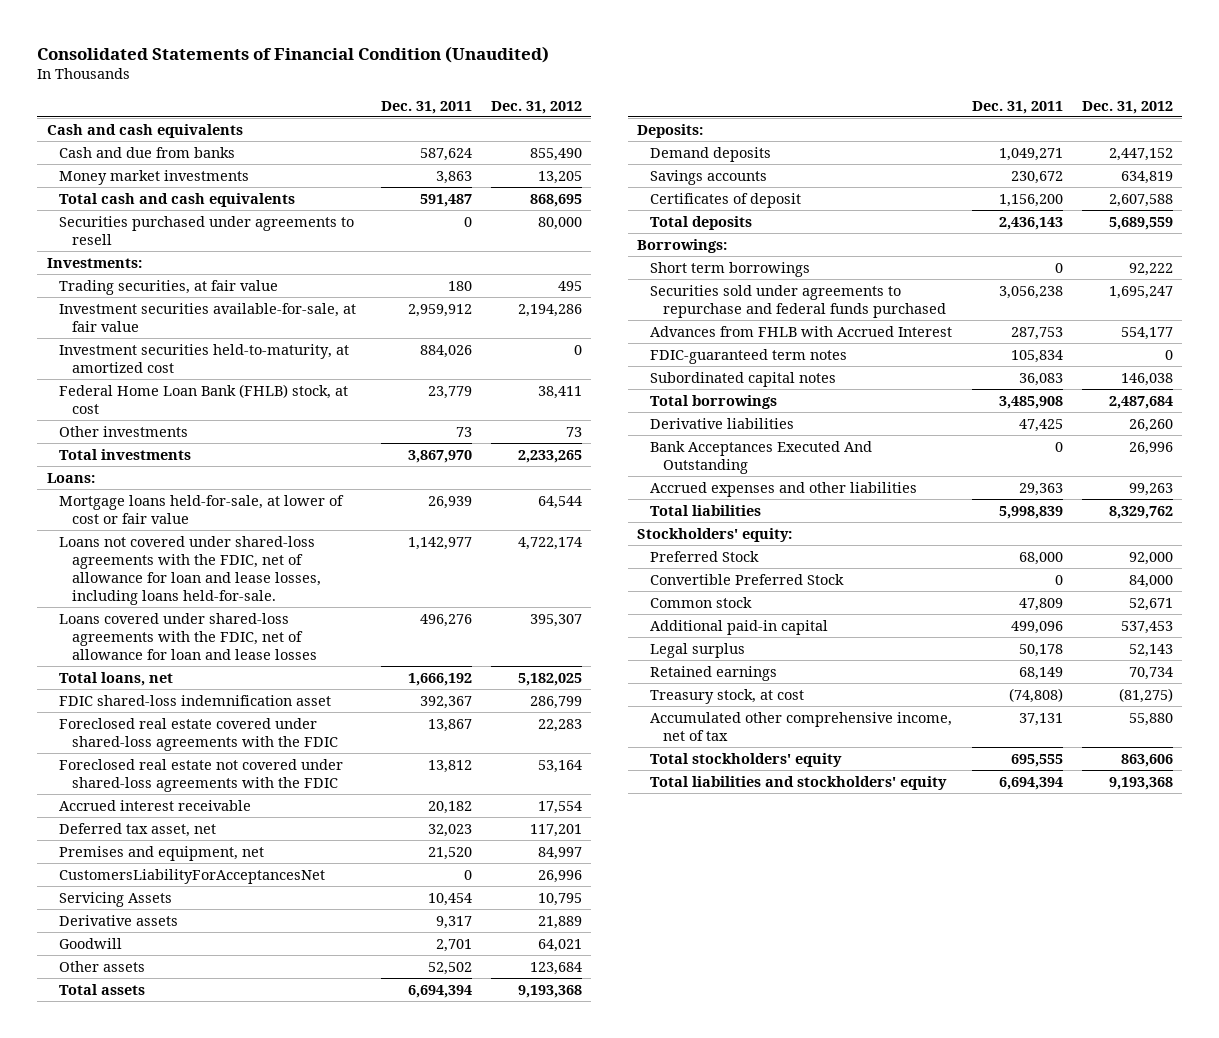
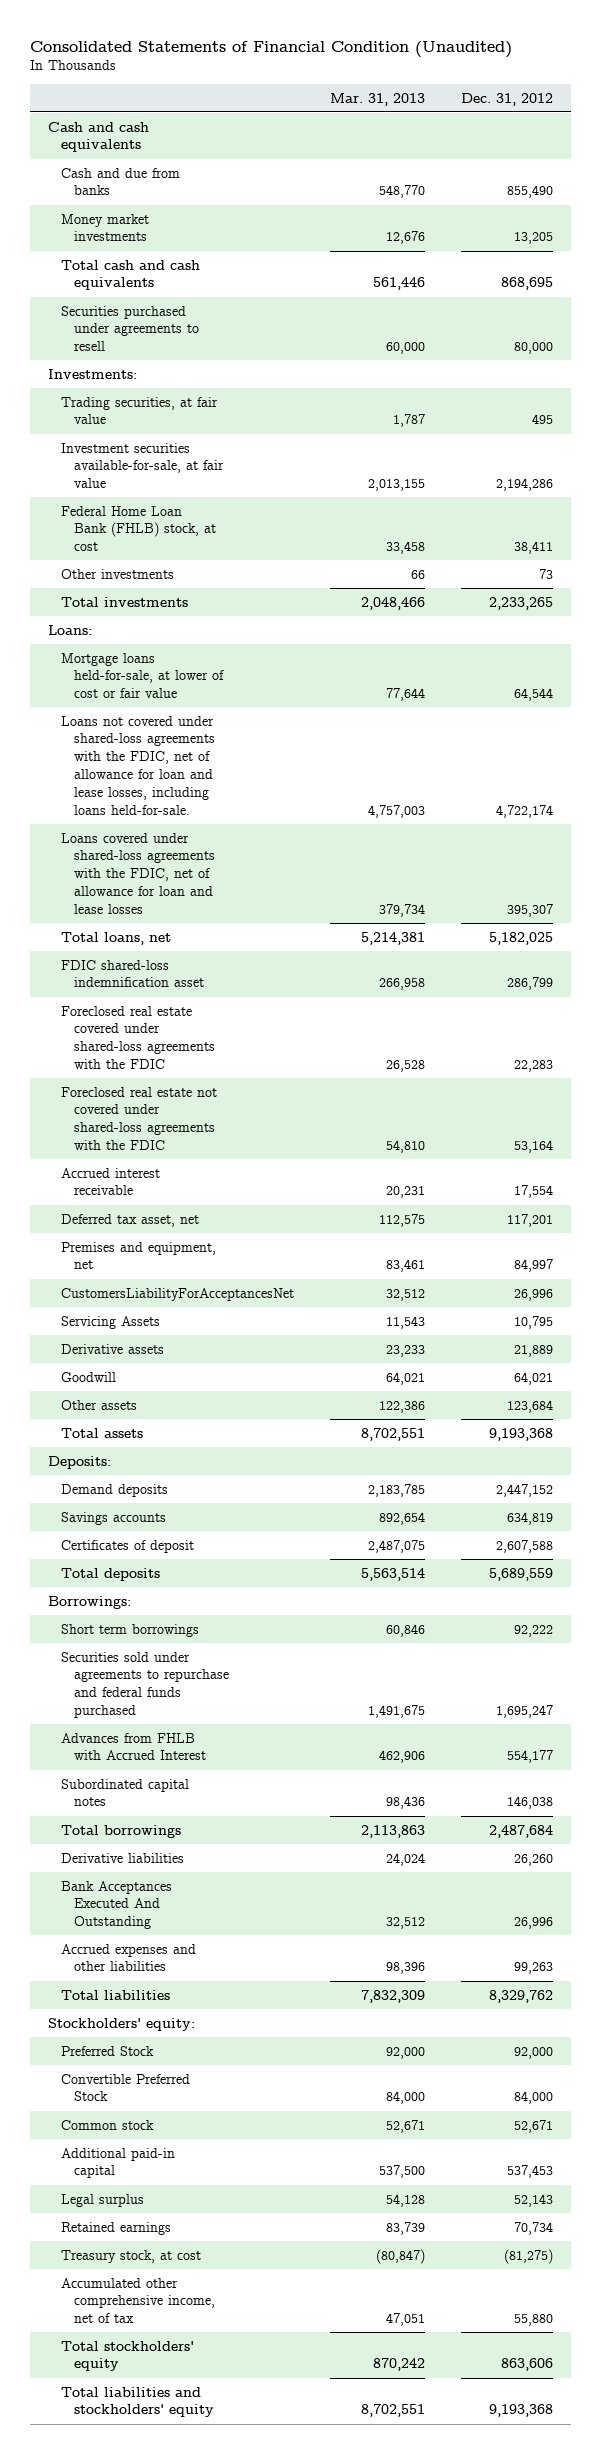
[380,100,472,114] Dec. 31, 2011 -> none
none -> [330,92,426,106] Mar. 31, 2013
[59,343,350,373] Investment securities held-to-maturity, at amortized cost -> none
[650,348,848,364] FDIC-guaranteed term notes -> none

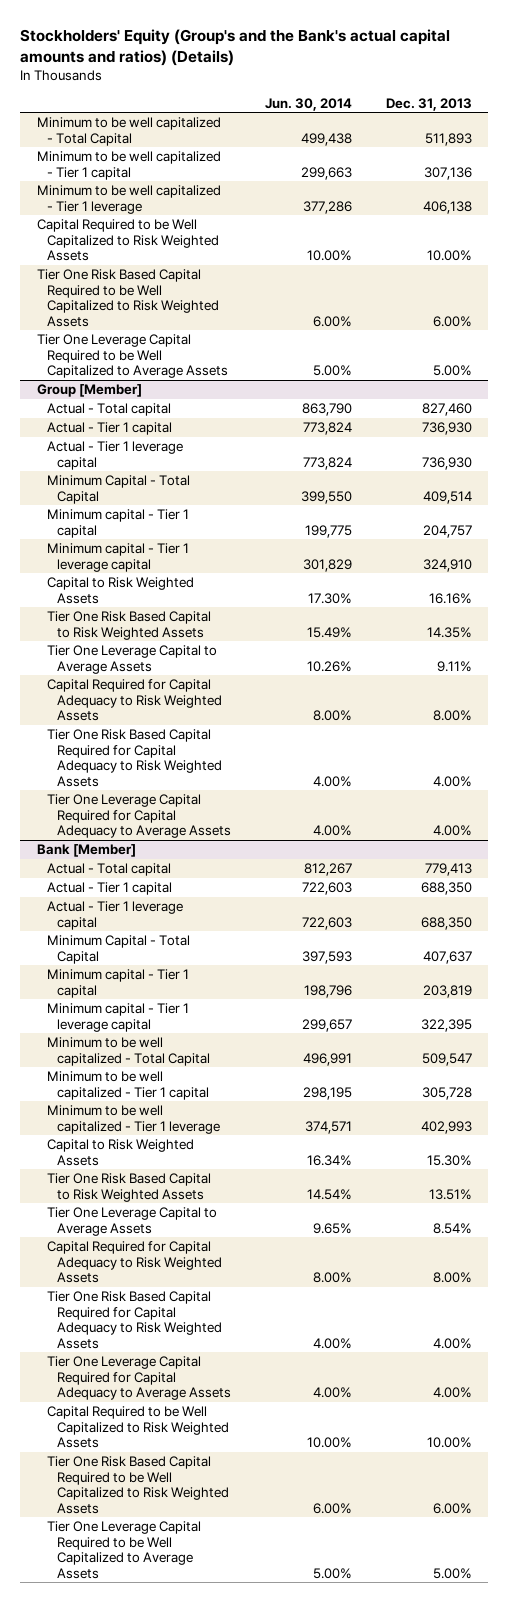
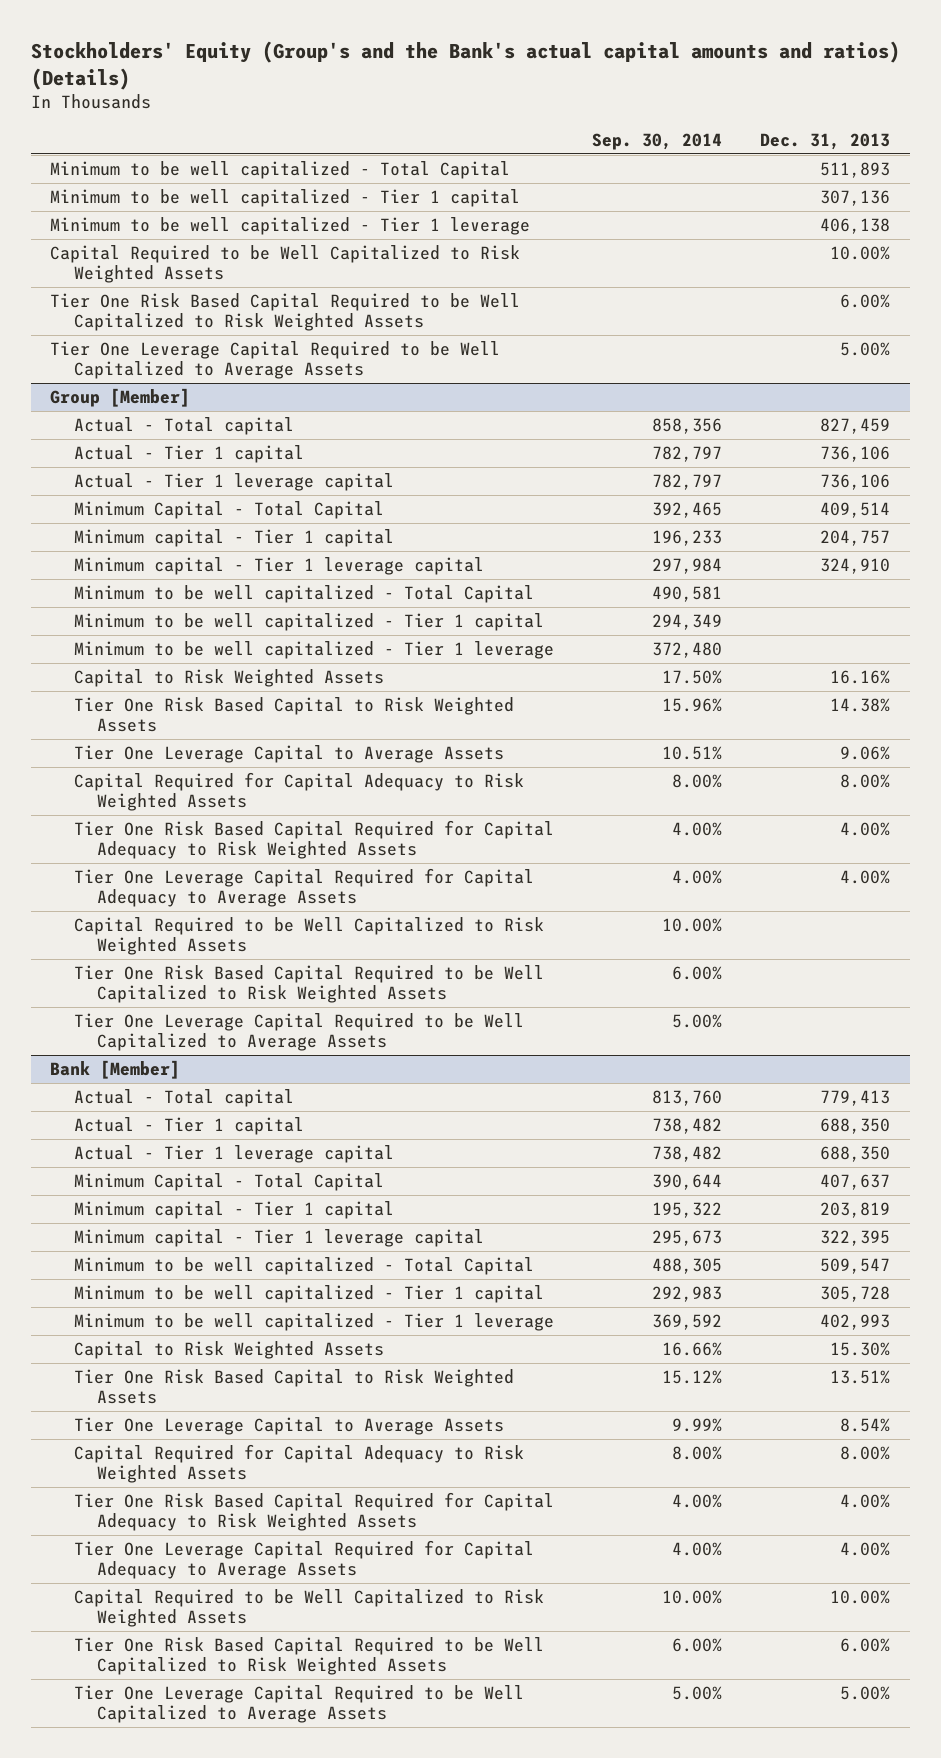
[264,97,352,111] Jun. 30, 2014 -> none
none -> [592,132,723,150] Sep. 30, 2014
[421,403,472,417] 827,460 -> [820,417,891,434] 827,459
[421,422,472,436] 736,930 -> [820,445,891,462] 736,106
[421,456,472,470] 736,930 -> [820,473,891,490] 736,106
none -> [73,584,534,603] Minimum to be well capitalized - Total Capital
none -> [73,612,544,631] Minimum to be well capitalized - Tier 1 capital
none -> [73,640,554,659] Minimum to be well capitalized - Tier 1 leverage
[426,626,472,638] 14.35% -> [830,697,891,712] 14.38%
[436,660,472,672] 9.11% -> [840,745,891,760] 9.06%
none -> [73,916,544,956] Capital Required to be Well Capitalized to Risk Weighted Assets
none -> [73,964,544,1004] Tier One Risk Based Capital Required to be Well Capitalized to Risk Weighted Assets
none -> [73,1012,524,1052] Tier One Leverage Capital Required to be Well Capitalized to Average Assets

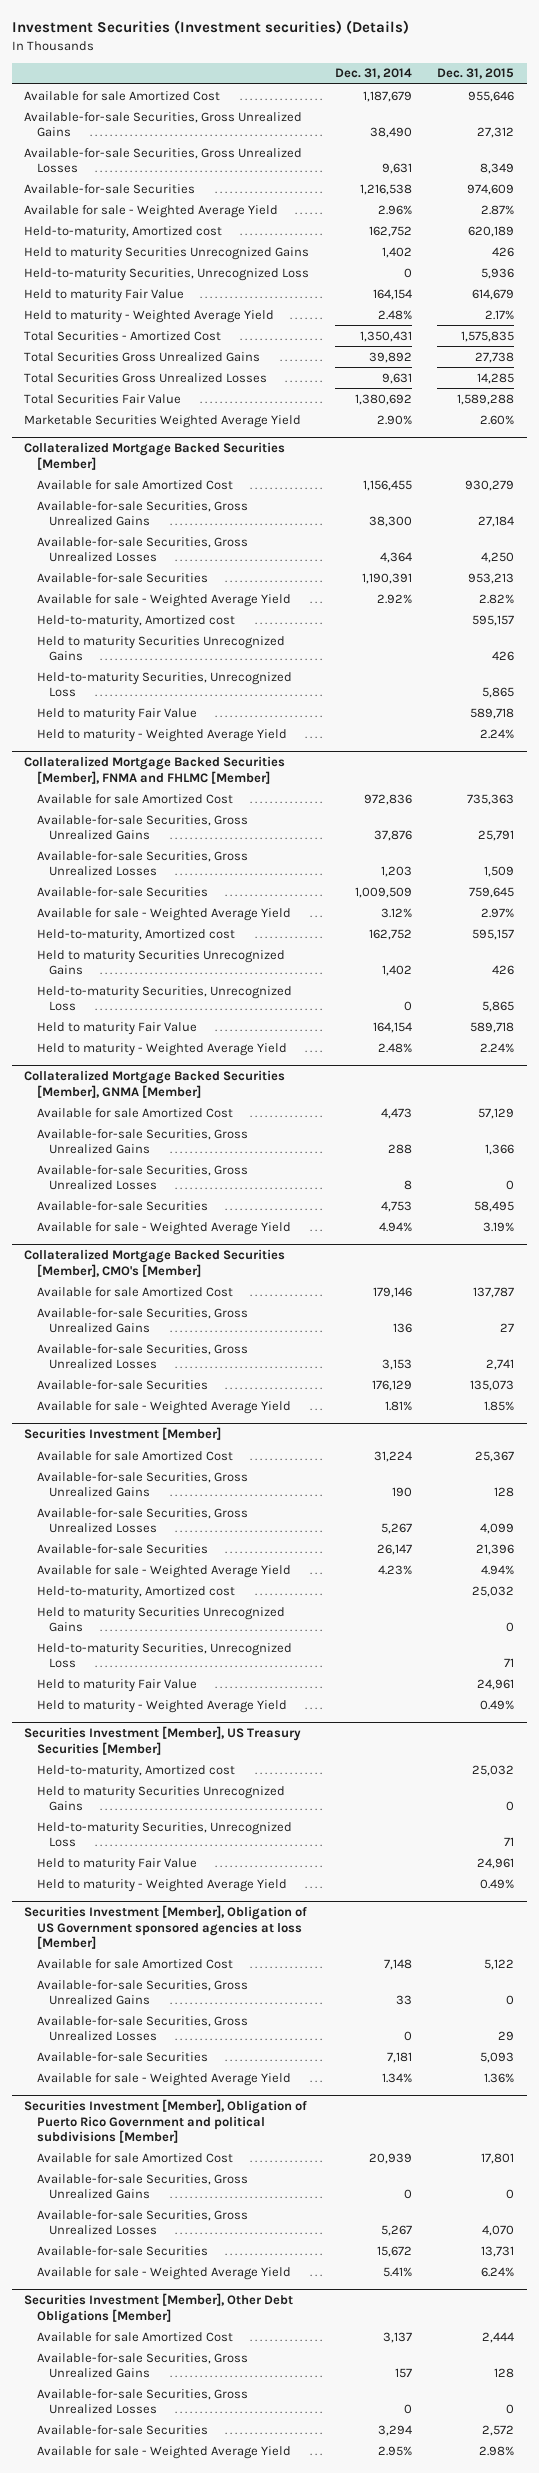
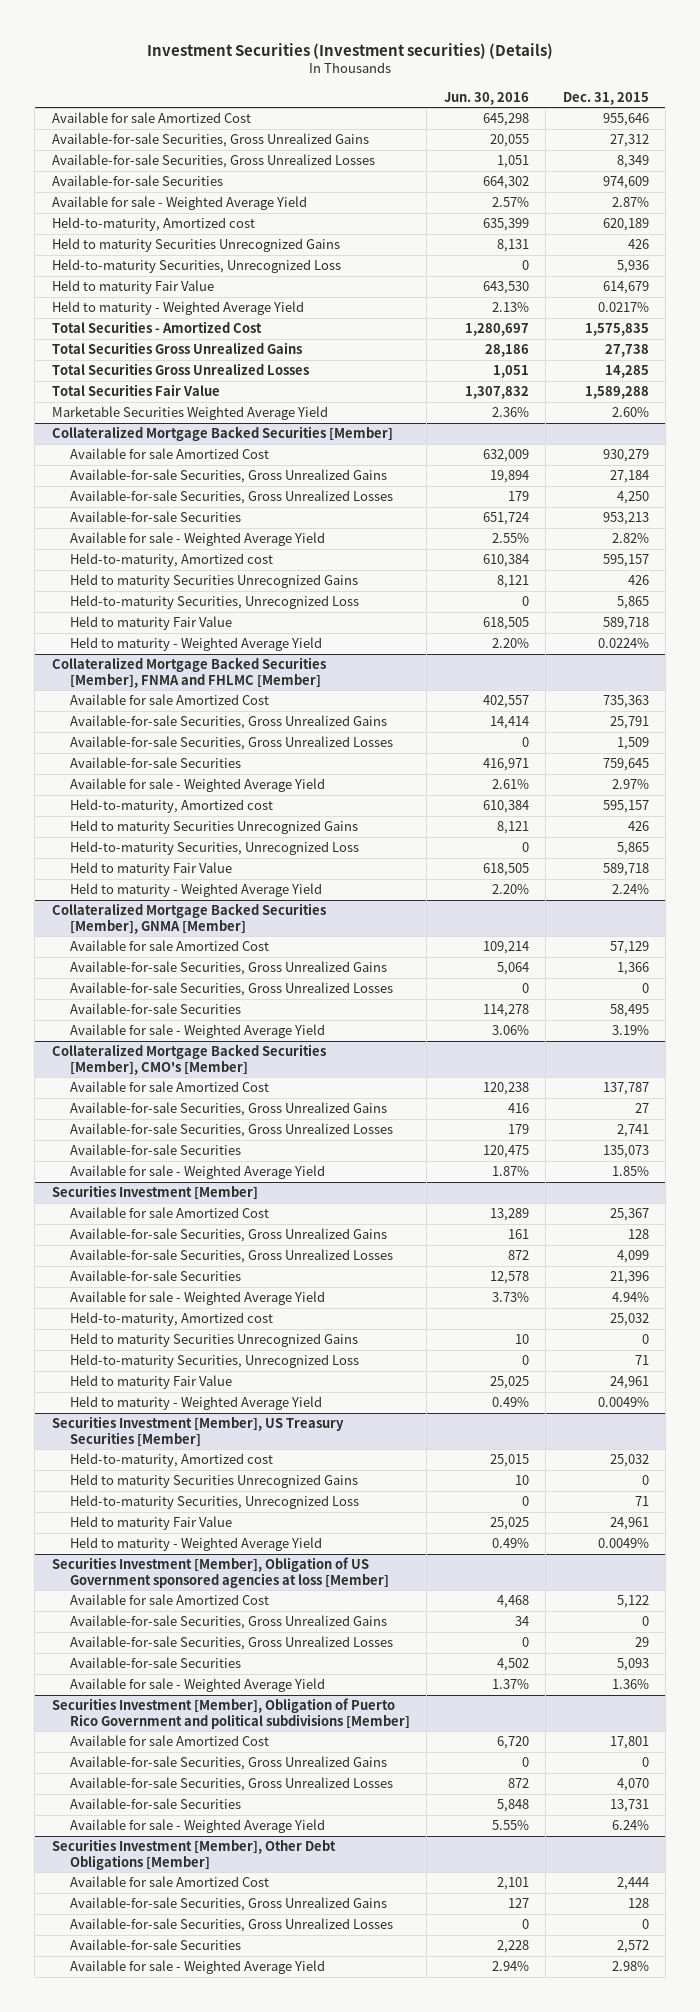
[334,68,412,80] Dec. 31, 2014 -> none
none -> [443,91,529,105] Jun. 30, 2016
[485,309,515,320] 2.17% -> [597,302,649,313] 0.0217%
[480,728,515,739] 2.24% -> [597,638,649,649] 0.0224%
[480,1699,515,1710] 0.49% -> [597,1397,649,1408] 0.0049%
[480,1878,515,1889] 0.49% -> [597,1538,649,1549] 0.0049%

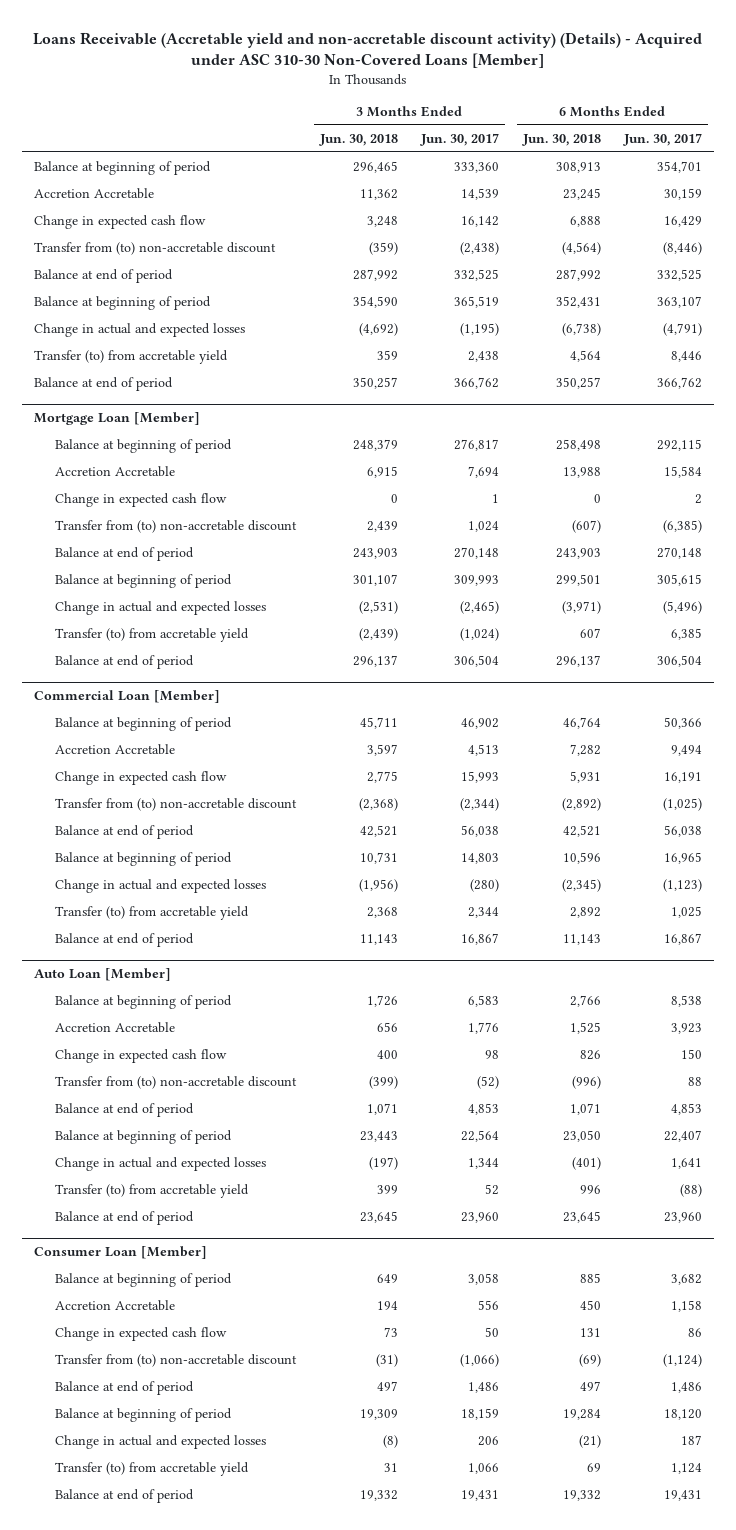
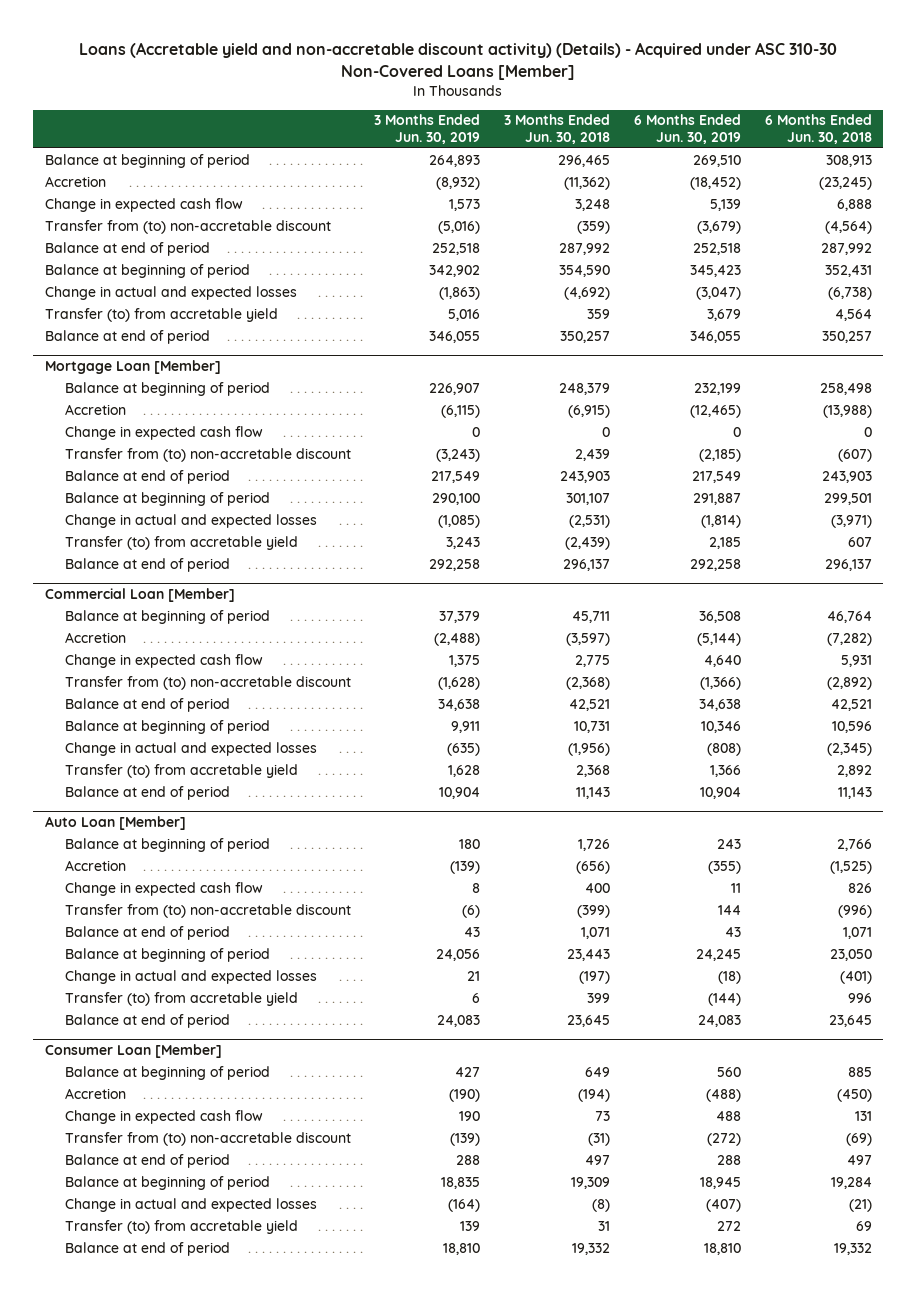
[32,31,702,69] Loans Receivable (Accretable yield and non-accretable discount activity) (Details) - Acquired under ASC 310-30 Non-Covered Loans [Member] -> [79,41,838,80] Loans (Accretable yield and non-accretable discount activity) (Details) - Acquired under ASC 310-30 Non-Covered Loans [Member]
[420,132,500,146] Jun. 30, 2017 -> none
[623,132,703,146] Jun. 30, 2017 -> none
none -> [374,114,481,145] 3 Months Ended Jun. 30, 2019
none -> [633,114,741,145] 6 Months Ended Jun. 30, 2019
[33,187,154,199] Accretion Accretable -> [44,175,106,187] Accretion
[359,188,398,200] 11,362 -> [564,176,611,190] (11,362)
[562,187,601,200] 23,245 -> [818,176,872,190] (23,245)
[55,465,176,477] Accretion Accretable -> [64,403,126,415] Accretion
[366,465,398,478] 6,915 -> [568,404,611,418] (6,915)
[562,466,601,478] 13,988 -> [822,404,872,418] (13,988)
[55,743,176,755] Accretion Accretable -> [64,631,126,643] Accretion
[366,743,398,756] 3,597 -> [566,632,611,646] (3,597)
[569,743,601,756] 7,282 -> [826,632,872,646] (7,282)
[55,1021,176,1033] Accretion Accretable -> [64,859,126,871] Accretion
[376,1021,398,1032] 656 -> [576,860,611,874] (656)
[569,1021,601,1034] 1,525 -> [829,860,872,874] (1,525)
[55,1299,176,1311] Accretion Accretable -> [64,1087,126,1099] Accretion
[376,1300,398,1310] 194 -> [578,1088,611,1102] (194)
[579,1299,601,1310] 450 -> [836,1088,872,1102] (450)

